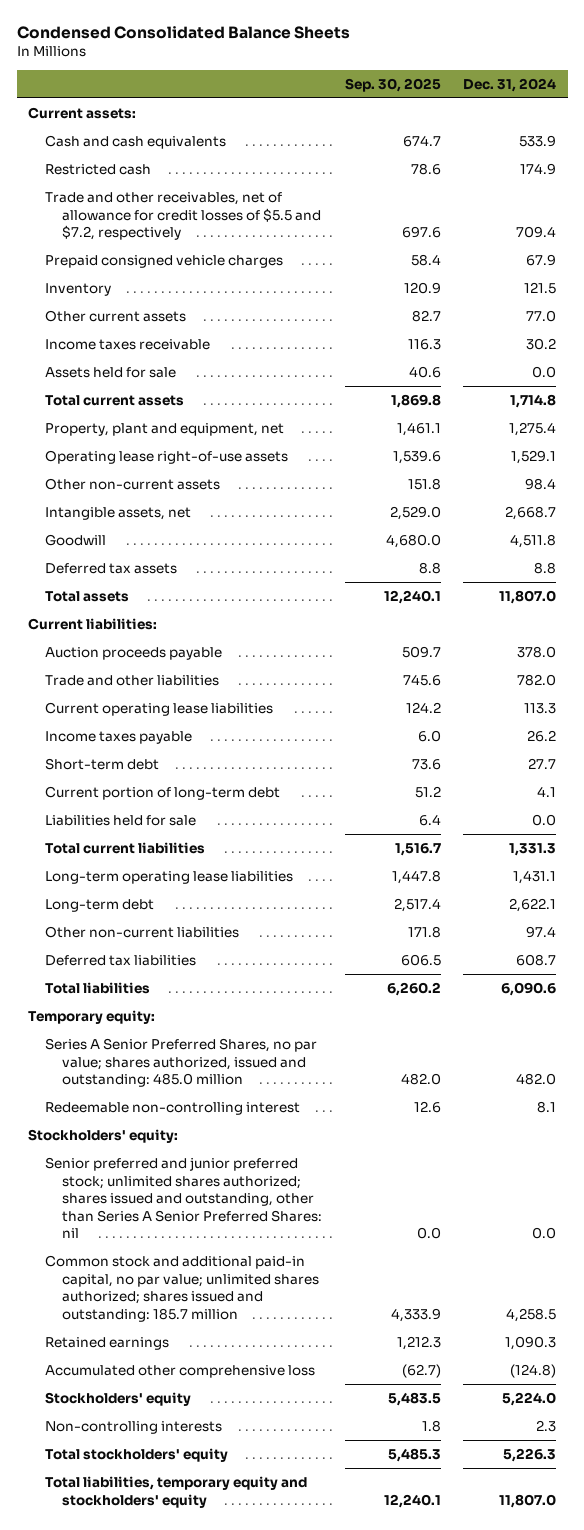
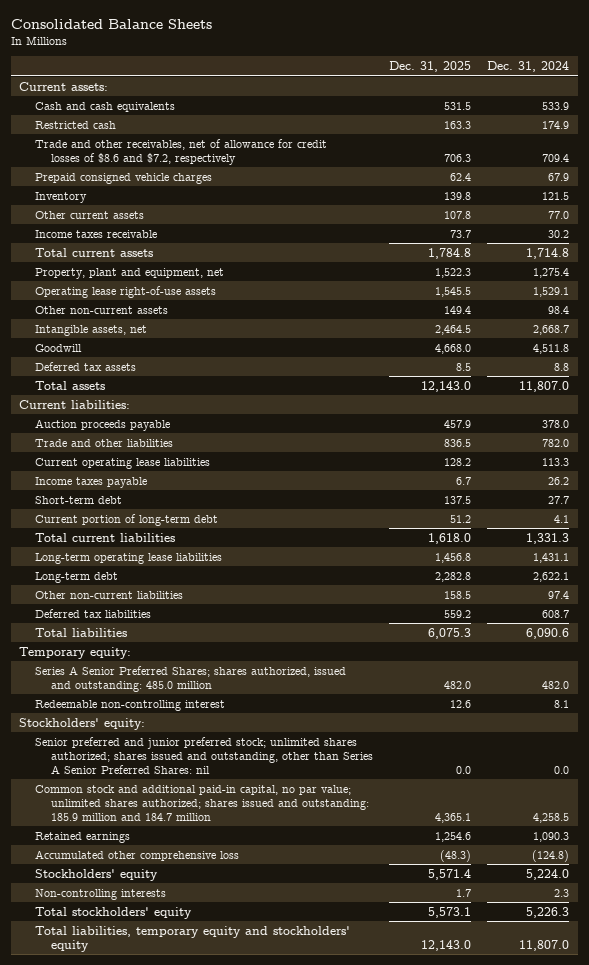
[16,26,350,40] Condensed Consolidated Balance Sheets -> [11,19,213,30] Consolidated Balance Sheets
[344,77,441,92] Sep. 30, 2025 -> none
none -> [389,61,472,73] Dec. 31, 2025
[45,191,322,241] Trade and other receivables, net of allowance for credit losses of $5.5 and $7.2, respectively -> [35,138,328,165] Trade and other receivables, net of allowance for credit losses of $8.6 and $7.2, respectively
[45,366,177,378] Assets held for sale -> none
[45,814,197,826] Liabilities held for sale -> none
[45,1037,318,1088] Series A Senior Preferred Shares, no par value; shares authorized, issued and outstanding: 485.0 million -> [35,665,347,692] Series A Senior Preferred Shares; shares authorized, issued and outstanding: 485.0 million
[45,1254,320,1322] Common stock and additional paid-in capital, no par value; unlimited shares authorized; shares issued and outstanding: 185.7 million -> [35,784,370,821] Common stock and additional paid-in capital, no par value; unlimited shares authorized; shares issued and outstanding: 185.9 million and 184.7 million

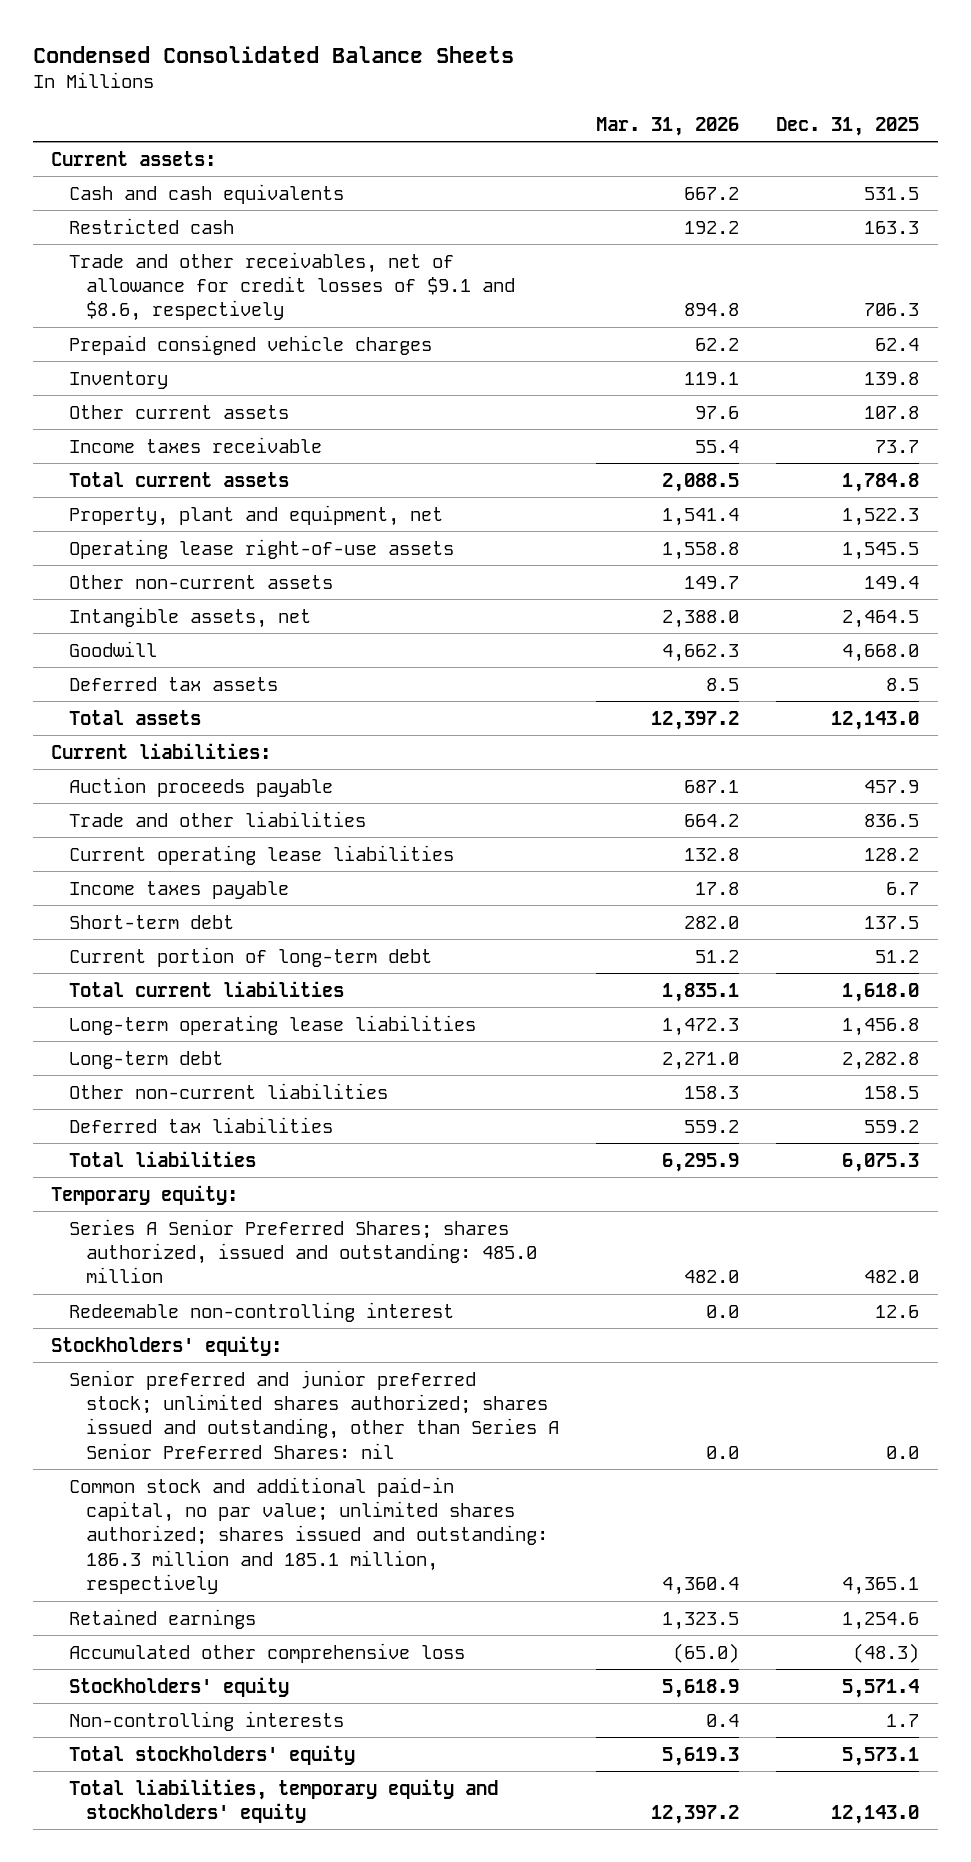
[11,19,213,30] Consolidated Balance Sheets -> [32,45,514,63] Condensed Consolidated Balance Sheets
[487,61,570,73] Dec. 31, 2024 -> none
none -> [595,116,739,136] Mar. 31, 2026
[35,138,328,165] Trade and other receivables, net of allowance for credit losses of $8.6 and $7.2, respectively -> [68,251,515,322] Trade and other receivables, net of allowance for credit losses of $9.1 and $8.6, respectively
[35,784,370,821] Common stock and additional paid-in capital, no par value; unlimited shares authorized; shares issued and outstanding: 185.9 million and 184.7 million -> [68,1476,548,1595] Common stock and additional paid-in capital, no par value; unlimited shares authorized; shares issued and outstanding: 186.3 million and 185.1 million, respectively

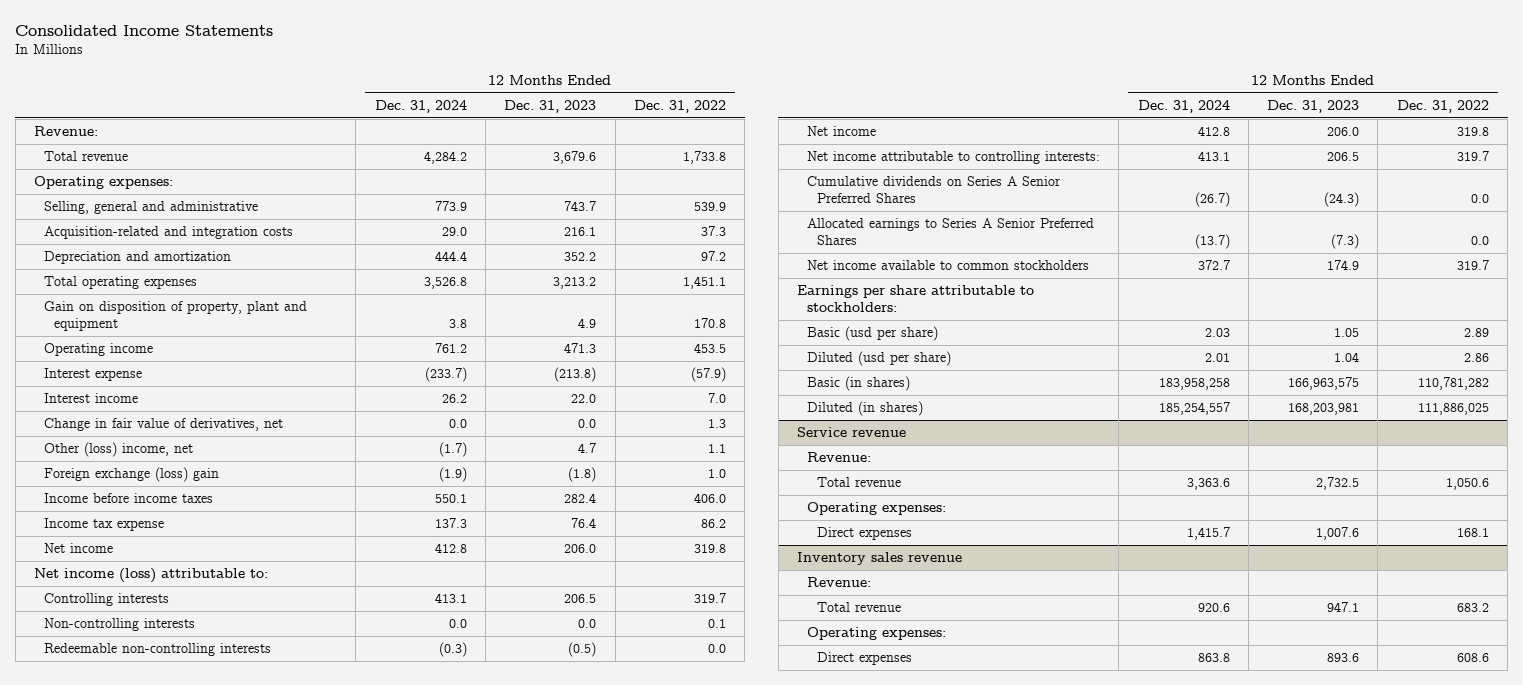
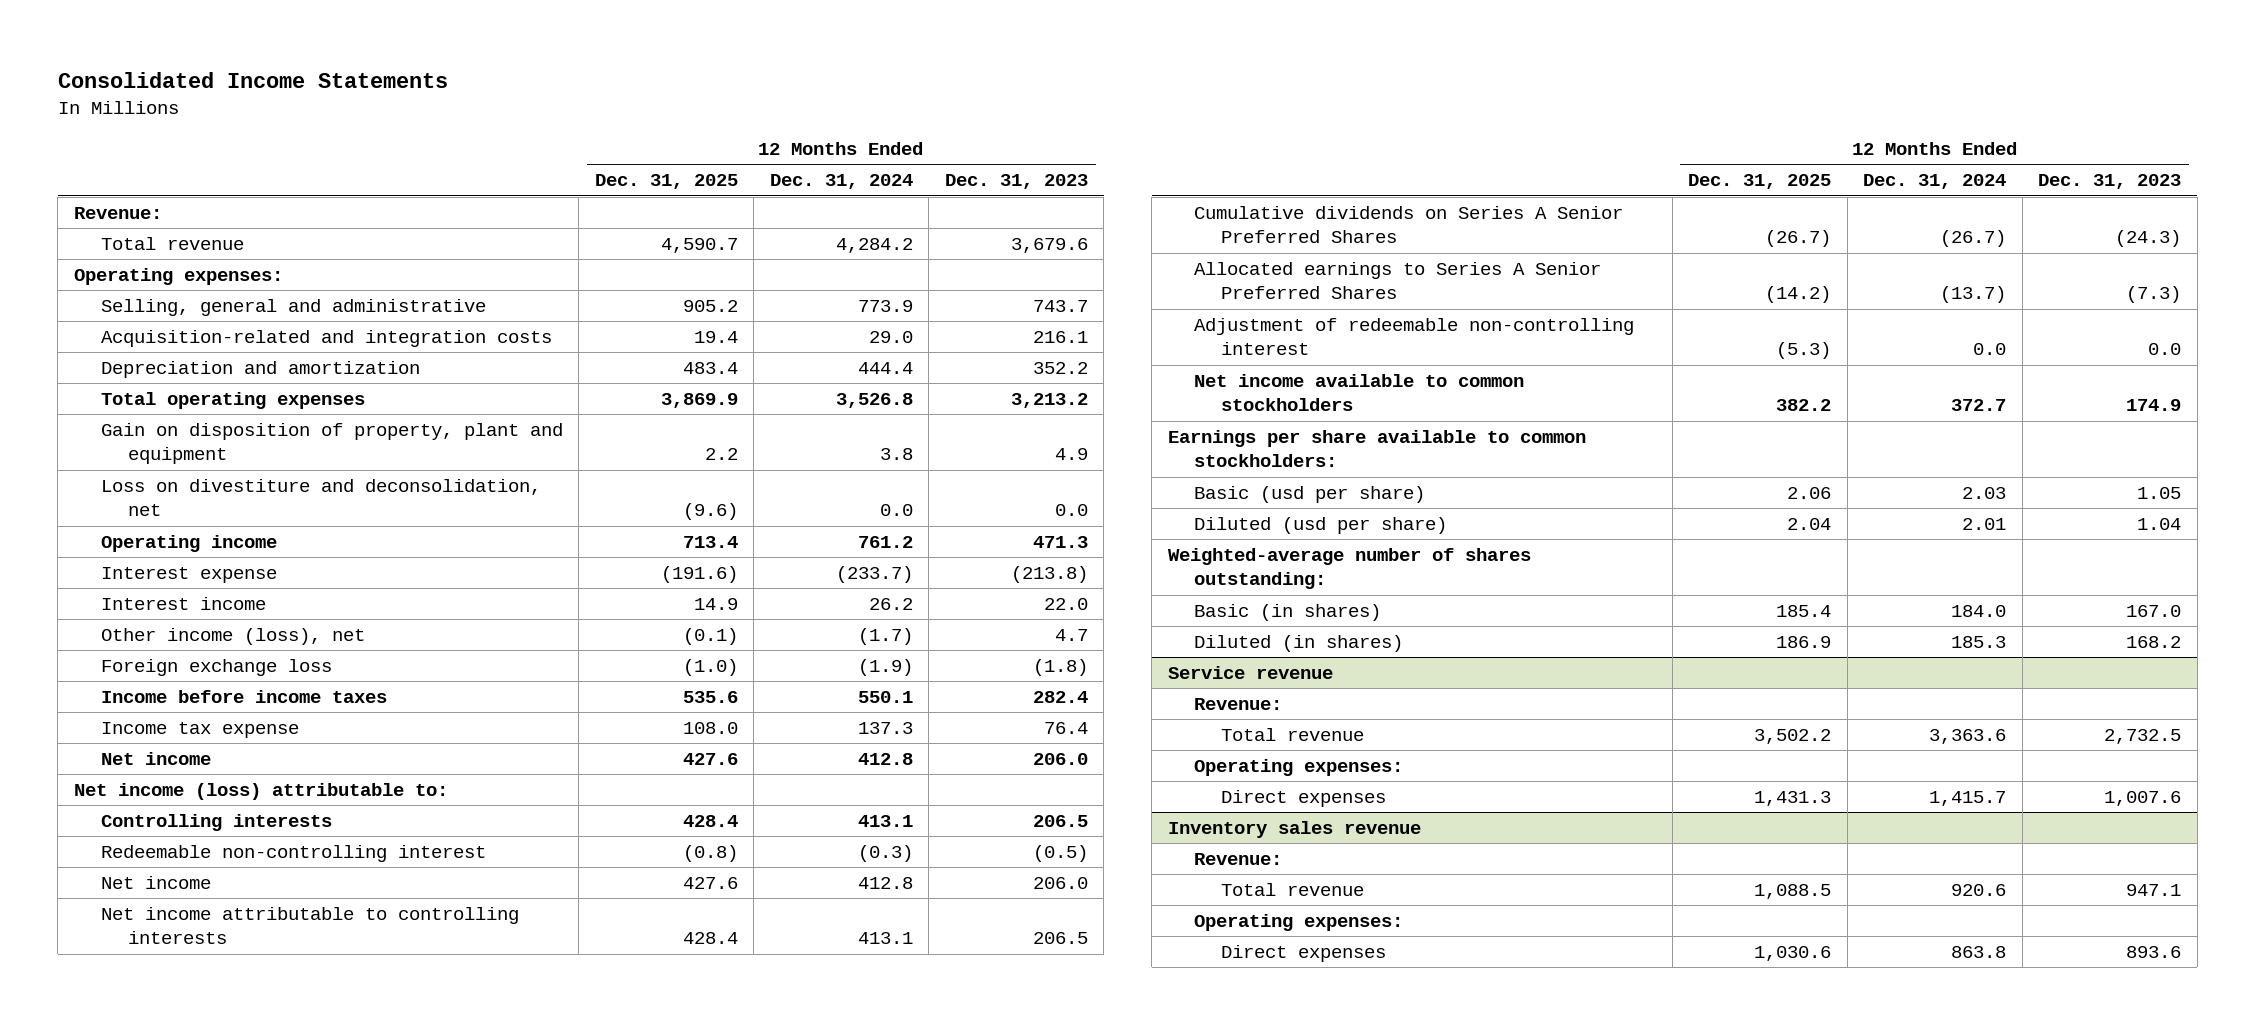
[633,99,726,113] Dec. 31, 2022 -> none
none -> [594,174,738,190] Dec. 31, 2025
none -> [100,479,541,517] Loss on divestiture and deconsolidation, net
[44,418,284,432] Change in fair value of derivatives, net -> none
[44,442,194,458] Other (loss) income, net -> [100,628,365,646] Other income (loss), net
[44,467,220,483] Foreign exchange (loss) gain -> [100,659,332,677] Foreign exchange loss
[44,618,196,632] Non-controlling interests -> none
[44,643,272,657] Redeemable non-controlling interests -> [100,845,486,863] Redeemable non-controlling interest
[807,151,1101,165] Net income attributable to controlling interests: -> [100,907,519,945] Net income attributable to controlling interests
none -> [1194,318,1635,356] Adjustment of redeemable non-controlling interest
[796,285,1034,313] Earnings per share attributable to stockholders: -> [1167,430,1586,468] Earnings per share available to common stockholders:
none -> [1167,548,1531,590] Weighted-average number of shares outstanding:
[1158,378,1230,391] 183,958,258 -> [1951,605,2007,618] 184.0
[1288,377,1360,391] 166,963,575 -> [2126,605,2182,618] 167.0
[1158,402,1230,416] 185,254,557 -> [1951,636,2007,649] 185.3
[1288,403,1360,416] 168,203,981 -> [2126,636,2182,649] 168.2

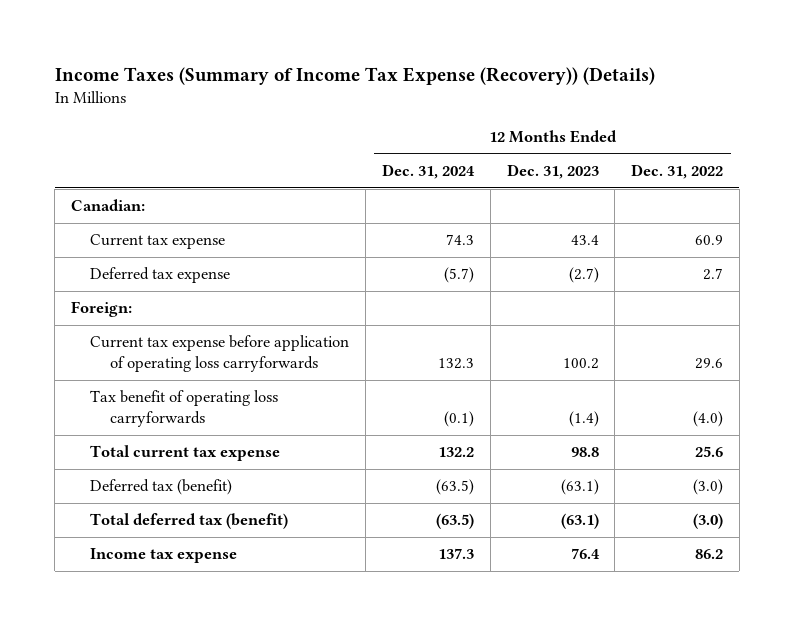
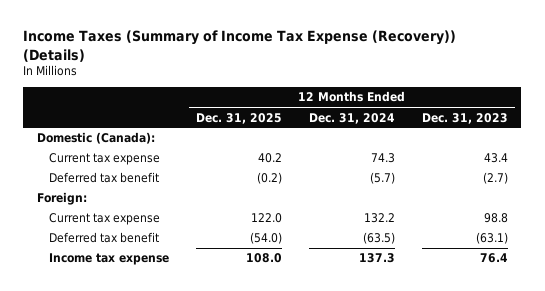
[631,164,724,180] Dec. 31, 2022 -> none
none -> [195,112,282,124] Dec. 31, 2025
[71,199,146,212] Canadian: -> [36,132,155,145] Domestic (Canada):
[90,267,231,284] Deferred tax expense -> [48,172,159,184] Deferred tax benefit
[90,335,350,373] Current tax expense before application of operating loss carryforwards -> none
[90,390,279,428] Tax benefit of operating loss carryforwards -> none
[90,479,233,496] Deferred tax (benefit) -> none
[90,445,281,462] Total current tax expense -> [48,213,160,226] Current tax expense
[90,513,289,530] Total deferred tax (benefit) -> [48,232,159,244] Deferred tax benefit

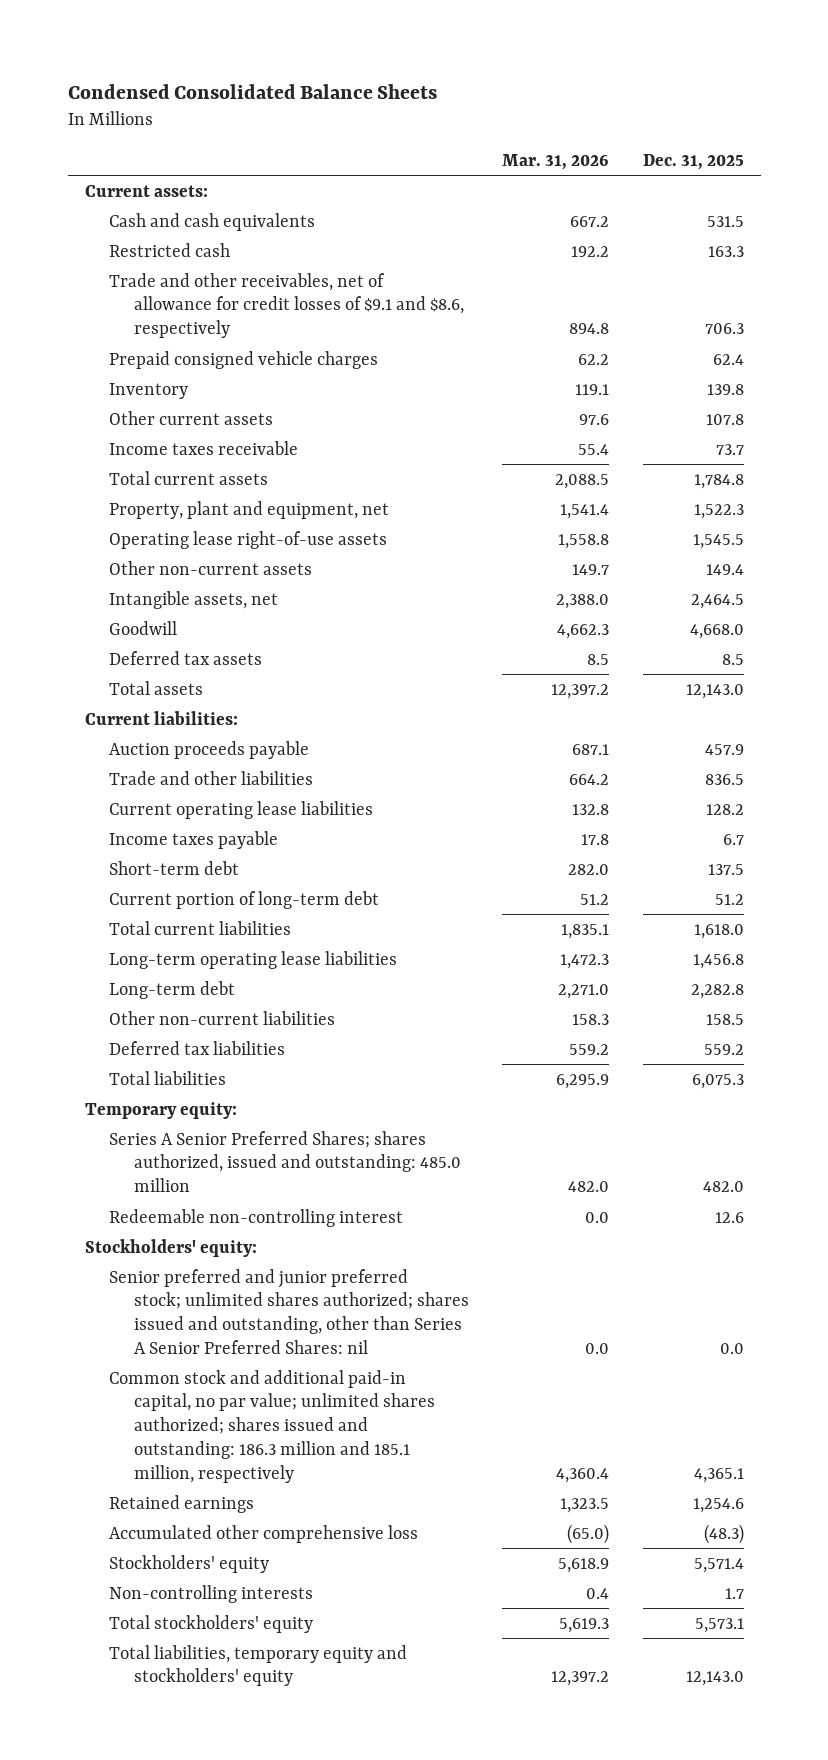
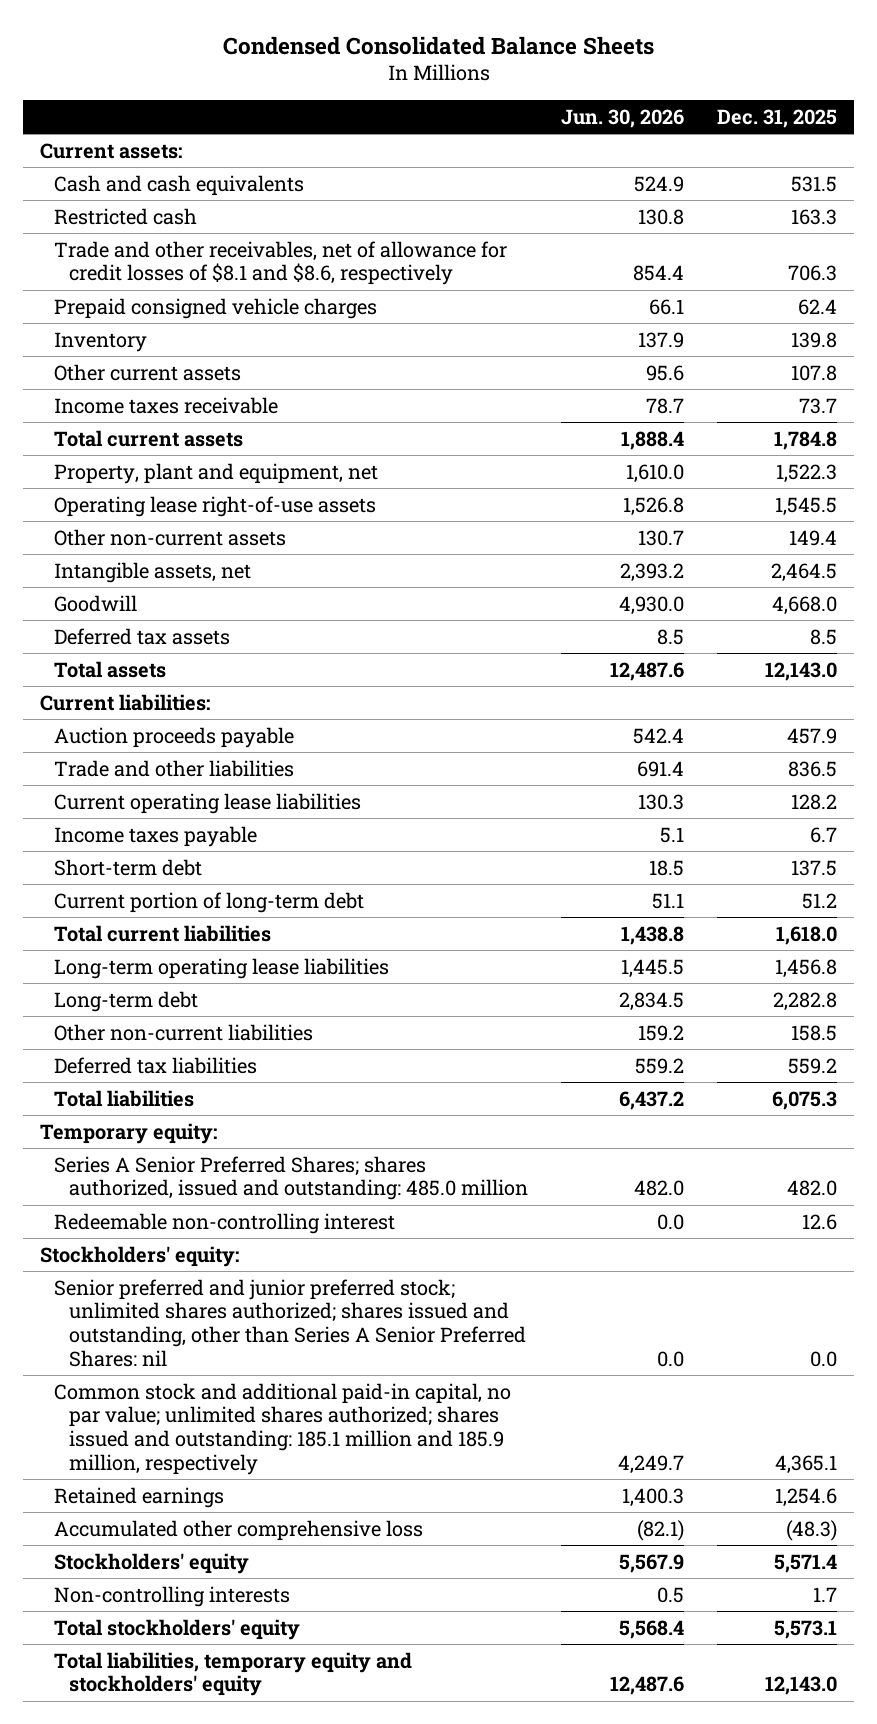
[502,153,610,170] Mar. 31, 2026 -> none
none -> [561,108,685,128] Jun. 30, 2026
[109,272,464,339] Trade and other receivables, net of allowance for credit losses of $9.1 and $8.6, respectively -> [54,240,508,286] Trade and other receivables, net of allowance for credit losses of $8.1 and $8.6, respectively
[109,1369,435,1483] Common stock and additional paid-in capital, no par value; unlimited shares authorized; shares issued and outstanding: 186.3 million and 185.1 million, respectively -> [54,1382,512,1475] Common stock and additional paid-in capital, no par value; unlimited shares authorized; shares issued and outstanding: 185.1 million and 185.9 million, respectively

